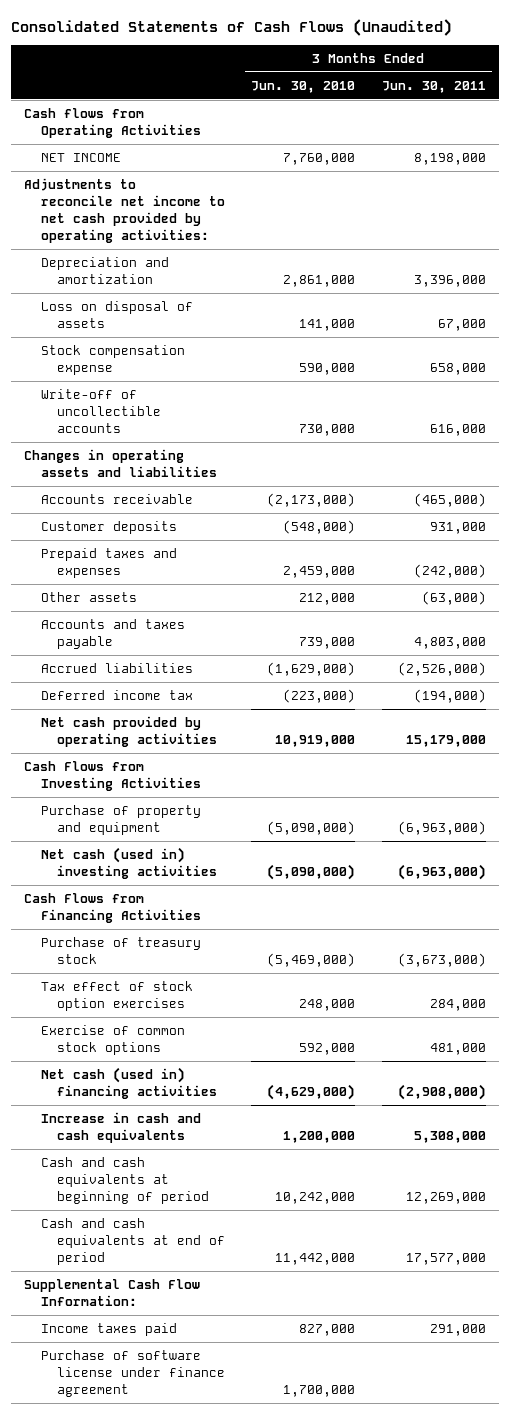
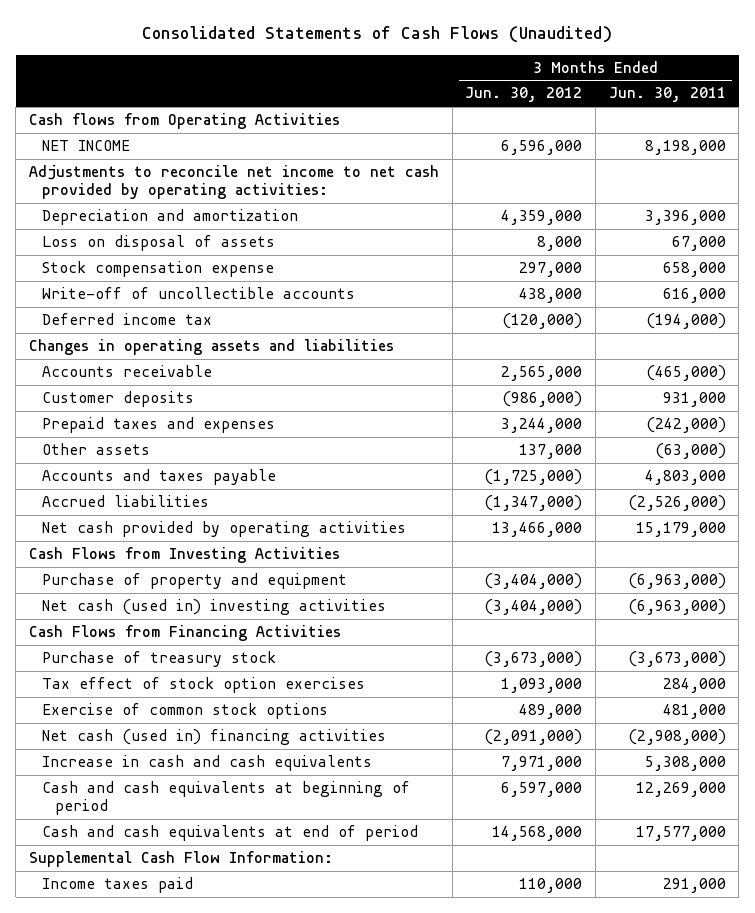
[251,81,356,94] Jun. 30, 2010 -> none
none -> [465,87,583,103] Jun. 30, 2012
[40,690,193,701] Deferred income tax -> [42,313,213,326] Deferred income tax
[40,1350,226,1398] Purchase of software license under finance agreement -> none

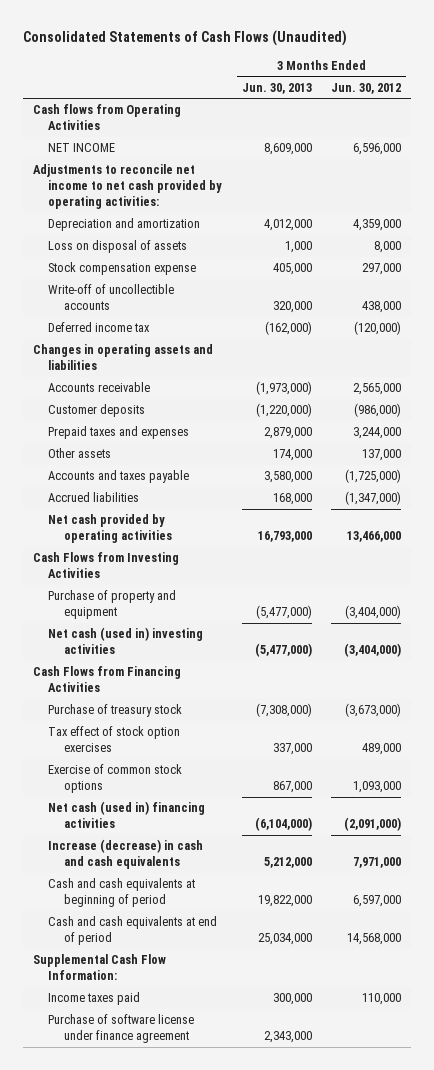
[608,87,726,103] Jun. 30, 2011 -> none
none -> [241,82,312,94] Jun. 30, 2013
[501,678,583,694] 1,093,000 -> [362,743,402,756] 489,000
[519,704,583,720] 489,000 -> [353,781,402,794] 1,093,000
[42,755,373,772] Increase in cash and cash equivalents -> [48,839,204,870] Increase (decrease) in cash and cash equivalents
none -> [48,1014,195,1044] Purchase of software license under finance agreement

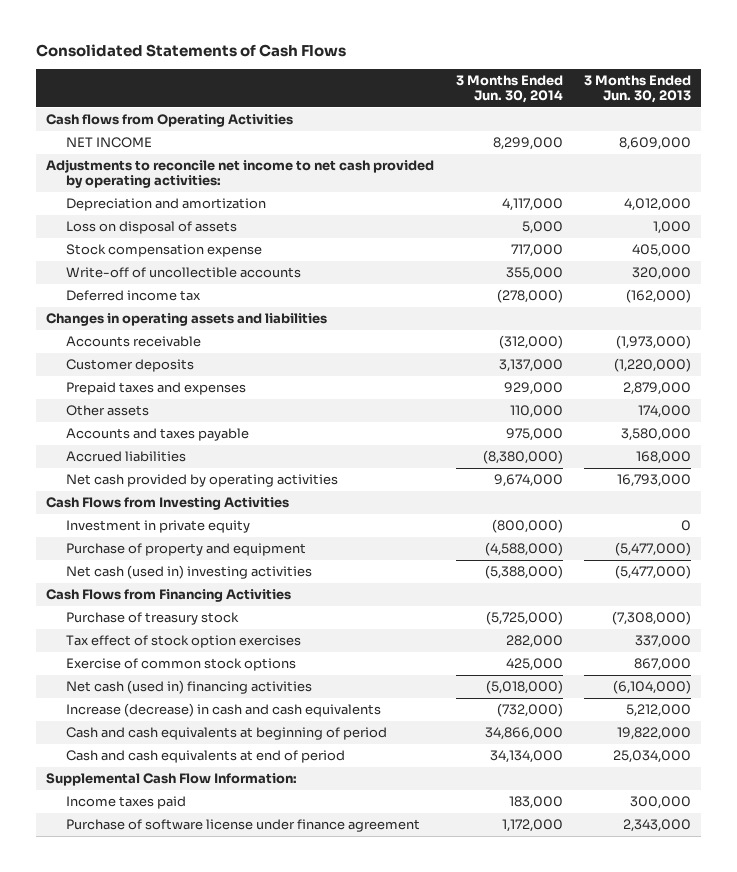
[22,30,347,47] Consolidated Statements of Cash Flows (Unaudited) -> [35,43,346,57] Consolidated Statements of Cash Flows
[331,82,402,94] Jun. 30, 2012 -> none
none -> [455,75,563,104] 3 Months Ended Jun. 30, 2014
none -> [65,520,250,534] Investment in private equity

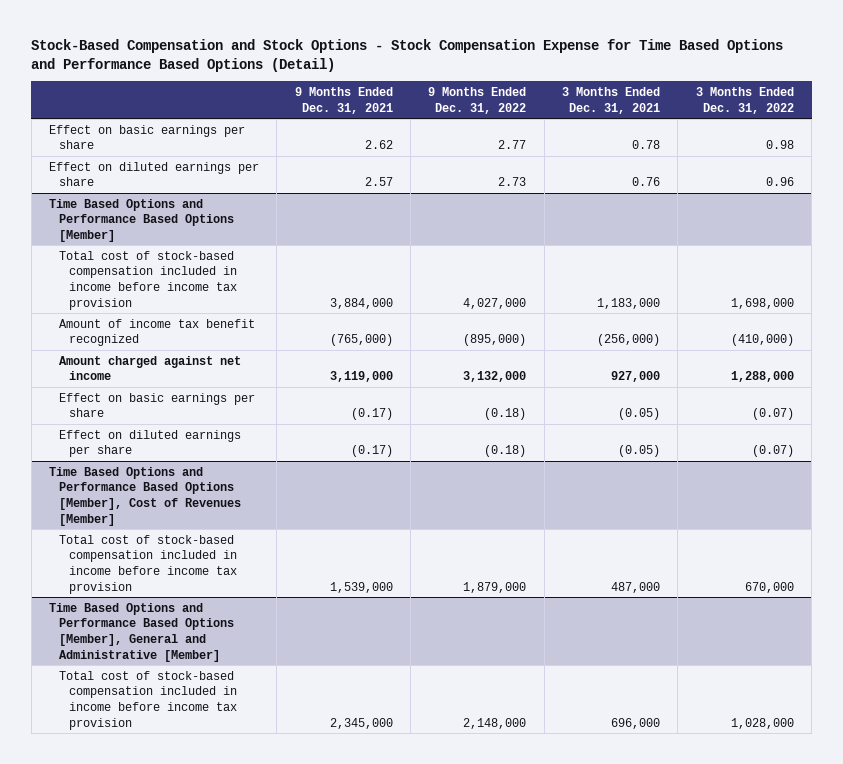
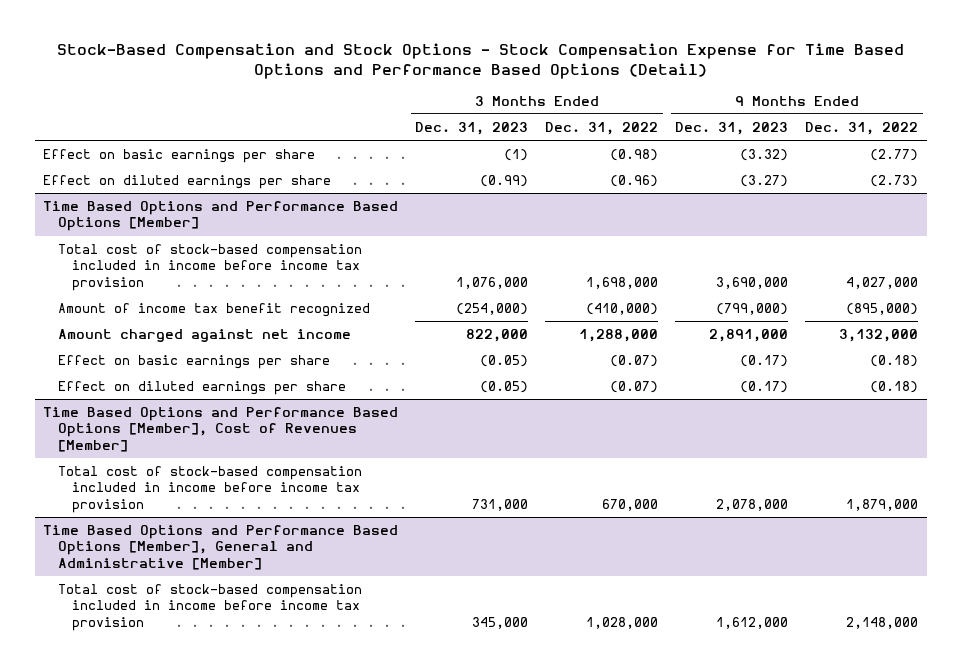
[294,86,393,114] 9 Months Ended Dec. 31, 2021 -> none
[562,86,661,114] 3 Months Ended Dec. 31, 2021 -> none
none -> [415,121,529,135] Dec. 31, 2023
none -> [675,121,789,135] Dec. 31, 2023
[498,140,527,150] 2.77 -> [870,148,919,161] (2.77)
[765,140,794,150] 0.98 -> [610,148,659,161] (0.98)
[498,177,527,187] 2.73 -> [870,174,919,187] (2.73)
[765,177,794,187] 0.96 -> [610,174,659,187] (0.96)

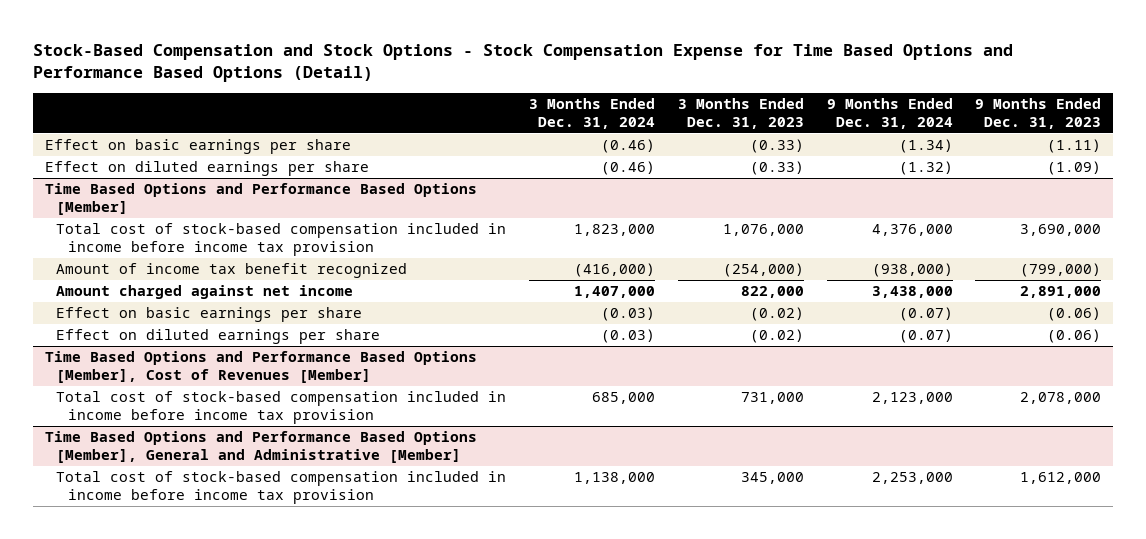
[545,121,659,135] Dec. 31, 2022 -> none
[805,121,919,135] Dec. 31, 2022 -> none
none -> [529,98,656,129] 3 Months Ended Dec. 31, 2024
none -> [826,98,953,129] 9 Months Ended Dec. 31, 2024
[504,148,529,161] (1) -> [749,139,804,154] (0.33)
[740,148,789,161] (3.32) -> [1047,139,1102,154] (1.11)
[480,174,529,187] (0.99) -> [749,161,804,176] (0.33)
[740,174,789,187] (3.27) -> [1047,161,1102,176] (1.09)
[480,354,529,367] (0.05) -> [749,307,804,322] (0.02)
[740,354,789,367] (0.17) -> [1047,307,1102,322] (0.06)
[480,380,529,393] (0.05) -> [749,329,804,344] (0.02)
[740,380,789,393] (0.17) -> [1047,329,1102,344] (0.06)

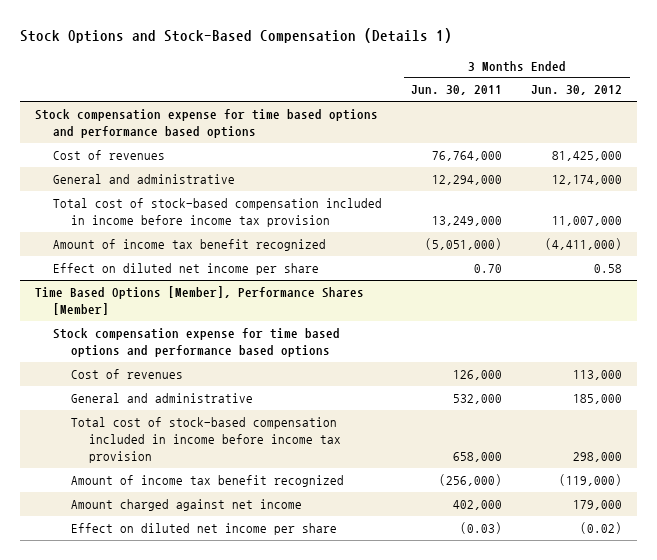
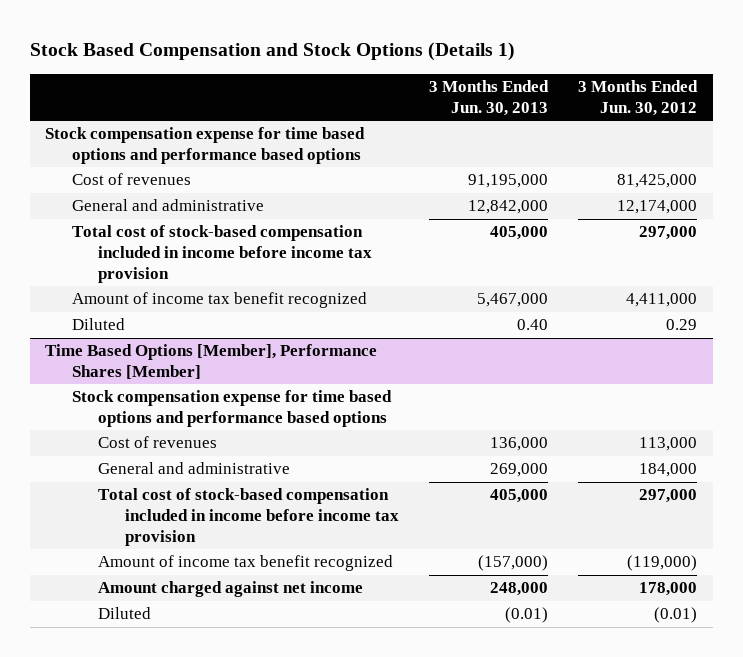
[20,28,453,44] Stock Options and Stock-Based Compensation (Details 1) -> [29,42,515,62] Stock Based Compensation and Stock Options (Details 1)
[411,85,503,96] Jun. 30, 2011 -> none
none -> [428,79,549,116] 3 Months Ended Jun. 30, 2013
[52,263,319,276] Effect on diluted net income per share -> none
[552,216,623,227] 11,007,000 -> [639,226,698,241] 297,000
[545,238,623,251] (4,411,000) -> [626,293,698,308] 4,411,000
none -> [71,318,125,331] Diluted
[573,394,623,405] 185,000 -> [639,463,698,478] 184,000
[573,452,623,463] 298,000 -> [639,489,698,504] 297,000
[71,523,338,536] Effect on diluted net income per share -> none
[573,500,623,511] 179,000 -> [639,582,698,597] 178,000
none -> [98,607,152,620] Diluted

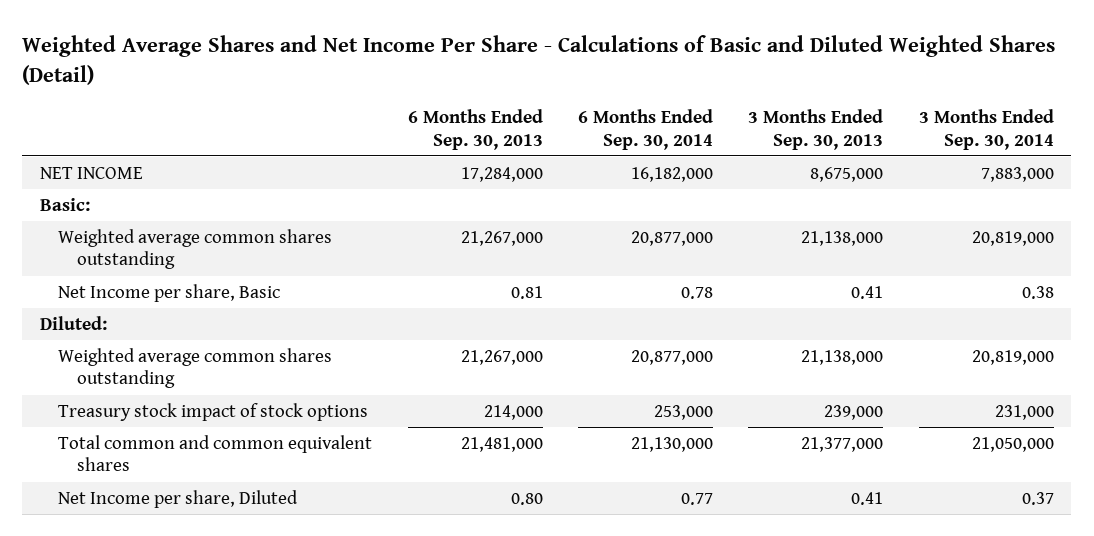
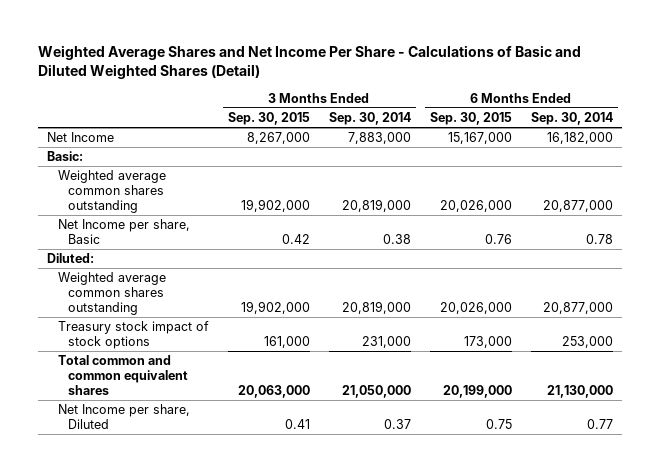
[407,109,543,150] 6 Months Ended Sep. 30, 2013 -> none
[748,109,884,150] 3 Months Ended Sep. 30, 2013 -> none
none -> [227,111,310,125] Sep. 30, 2015
none -> [429,111,512,125] Sep. 30, 2015
[39,167,143,180] NET INCOME -> [47,132,115,143] Net Income

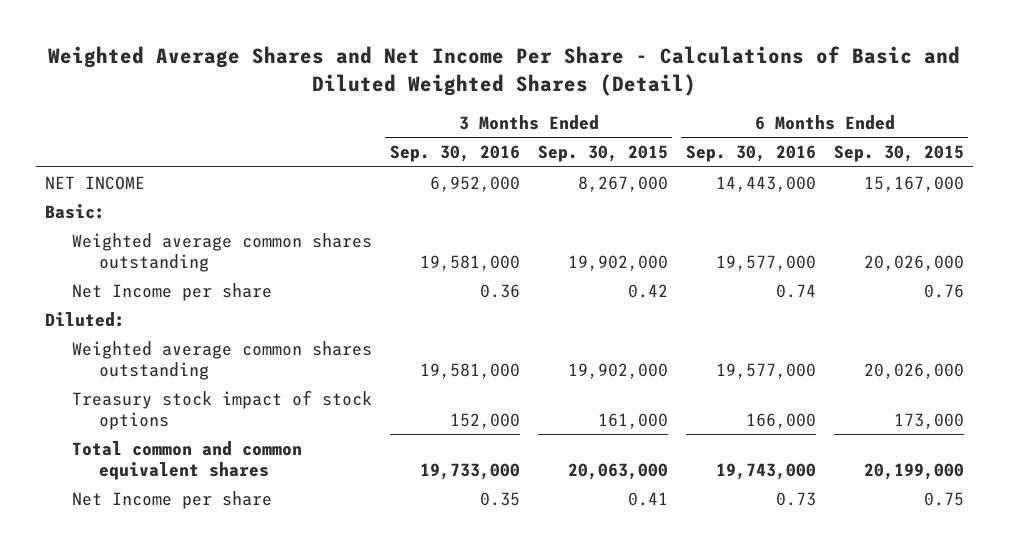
[328,111,411,125] Sep. 30, 2014 -> none
[530,111,613,125] Sep. 30, 2014 -> none
none -> [389,145,520,163] Sep. 30, 2016
none -> [685,145,816,163] Sep. 30, 2016
[47,132,115,143] Net Income -> [44,175,145,190] NET INCOME
[57,219,190,244] Net Income per share, Basic -> [71,282,272,301] Net Income per share
[57,404,190,429] Net Income per share, Diluted -> [71,490,272,509] Net Income per share

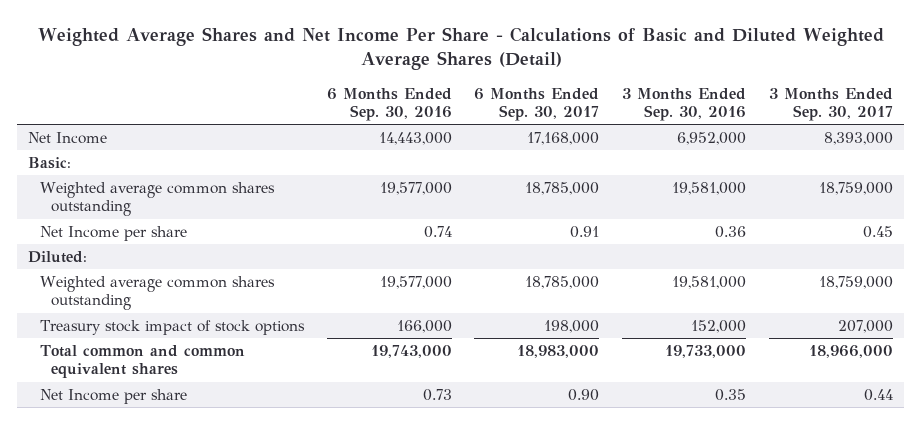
[48,46,961,96] Weighted Average Shares and Net Income Per Share - Calculations of Basic and Diluted Weighted Shares (Detail) -> [37,27,884,71] Weighted Average Shares and Net Income Per Share - Calculations of Basic and Diluted Weighted Average Shares (Detail)
[537,145,668,163] Sep. 30, 2015 -> none
[833,145,964,163] Sep. 30, 2015 -> none
none -> [474,87,600,121] 6 Months Ended Sep. 30, 2017
none -> [768,87,893,121] 3 Months Ended Sep. 30, 2017
[44,175,145,190] NET INCOME -> [28,132,108,145] Net Income

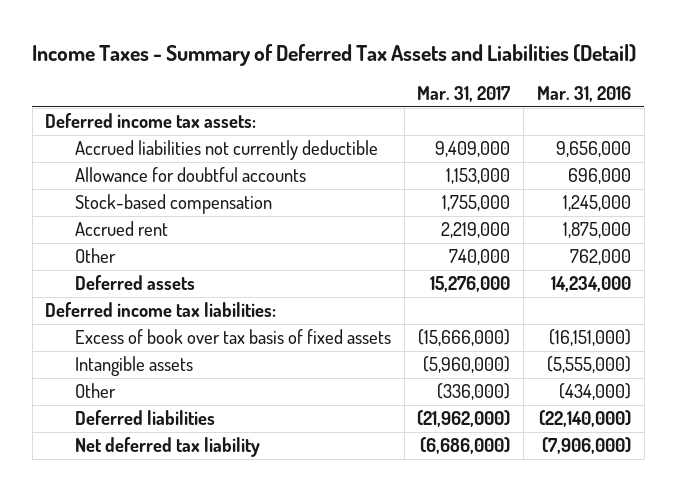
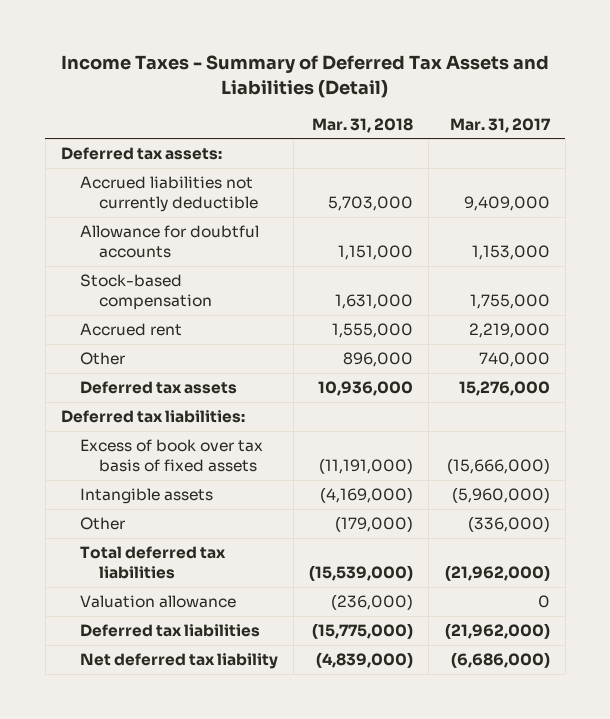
[536,85,631,102] Mar. 31, 2016 -> none
none -> [312,117,414,133] Mar. 31, 2018
[45,113,257,129] Deferred income tax assets: -> [60,147,222,161] Deferred tax assets:
[74,275,195,291] Deferred assets -> [79,381,237,395] Deferred tax assets
[45,302,277,318] Deferred income tax liabilities: -> [60,410,245,424] Deferred tax liabilities:
[74,410,215,426] Deferred liabilities -> [79,546,226,579] Total deferred tax liabilities
none -> [79,595,236,609] Valuation allowance
none -> [79,624,260,638] Deferred tax liabilities

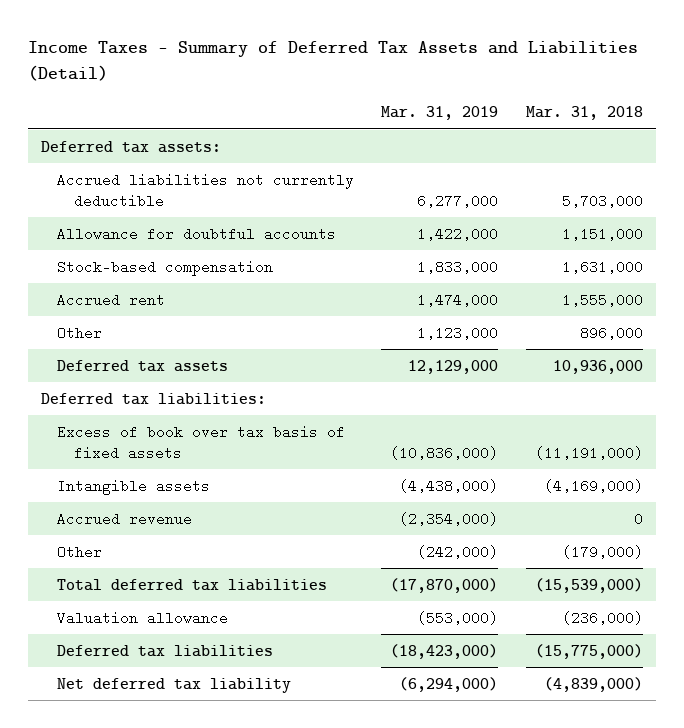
[449,117,551,133] Mar. 31, 2017 -> none
none -> [381,106,499,121] Mar. 31, 2019
none -> [57,511,193,526] Accrued revenue

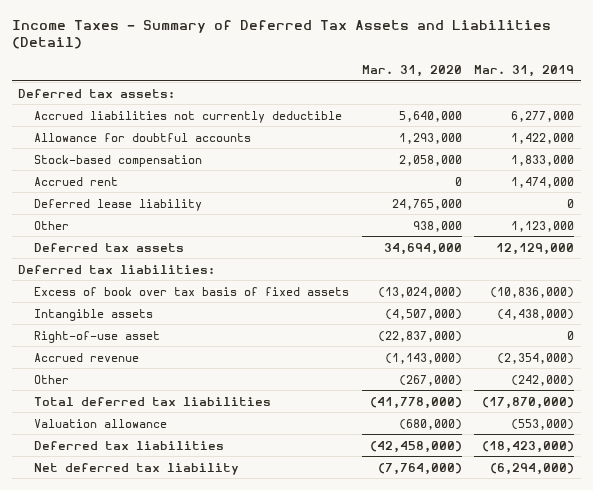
[525,106,643,121] Mar. 31, 2018 -> none
none -> [361,64,462,77] Mar. 31, 2020
none -> [33,198,202,211] Deferred lease liability
none -> [33,330,160,343] Right-of-use asset

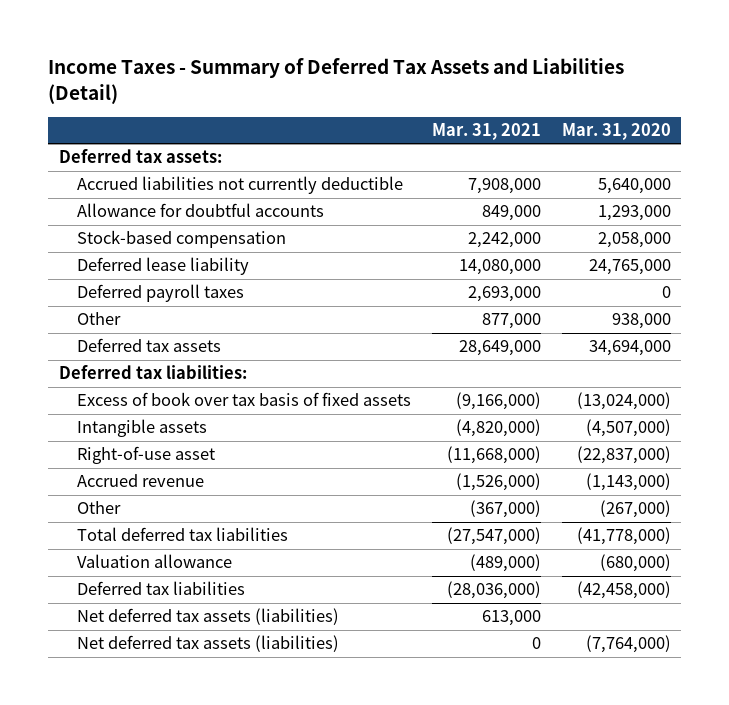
[474,64,575,77] Mar. 31, 2019 -> none
none -> [431,122,541,140] Mar. 31, 2021
[33,176,118,186] Accrued rent -> none
none -> [77,284,245,303] Deferred payroll taxes
none -> [77,608,340,626] Net deferred tax assets (liabilities)
[33,462,239,475] Net deferred tax liability -> [77,635,340,653] Net deferred tax assets (liabilities)

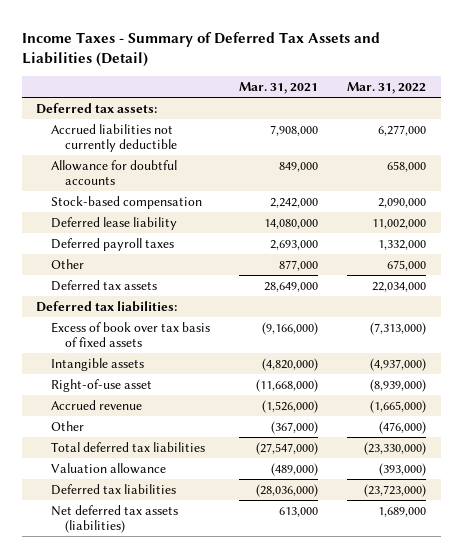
[561,122,671,140] Mar. 31, 2020 -> none
none -> [347,81,427,94] Mar. 31, 2022
[77,635,340,653] Net deferred tax assets (liabilities) -> none

